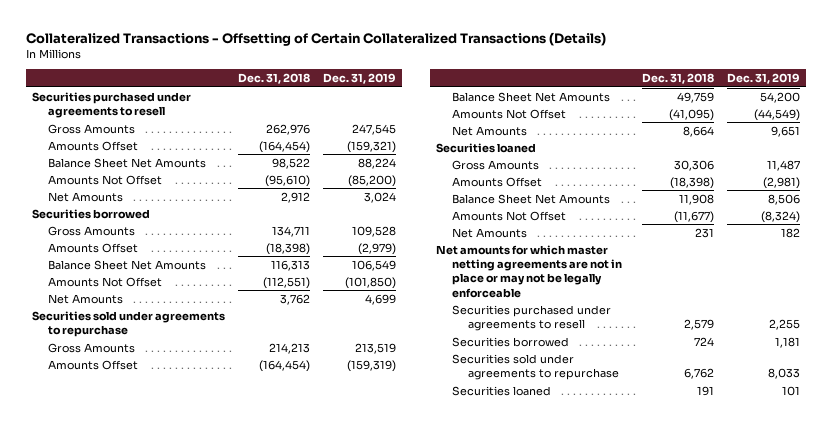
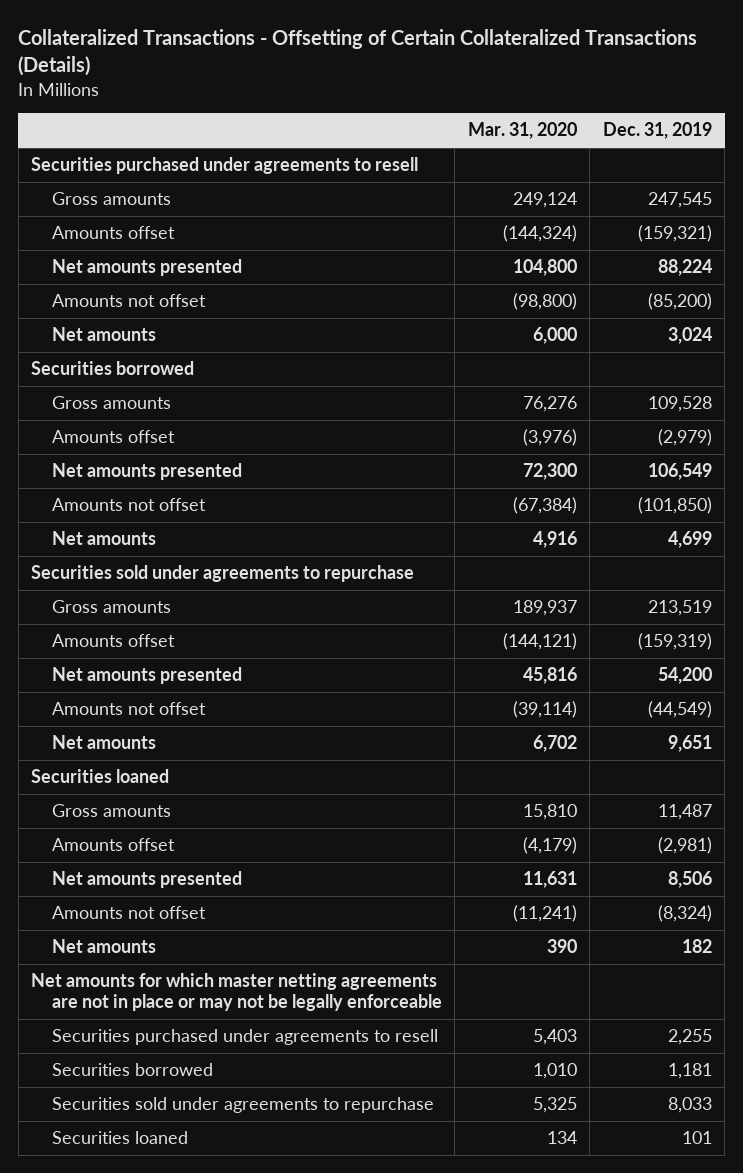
[237,73,310,85] Dec. 31, 2018 -> none
none -> [467,122,577,140] Mar. 31, 2020
[48,123,136,134] Gross Amounts -> [51,192,171,206] Gross amounts
[48,140,139,151] Amounts Offset -> [51,226,175,240] Amounts offset
[48,157,207,168] Balance Sheet Net Amounts -> [51,259,242,277] Net amounts presented
[48,174,163,185] Amounts Not Offset -> [51,294,206,308] Amounts not offset
[48,191,124,202] Net Amounts -> [51,327,156,342] Net amounts
[48,225,136,236] Gross Amounts -> [51,396,171,410] Gross amounts
[48,242,139,253] Amounts Offset -> [51,430,175,444] Amounts offset
[48,259,207,270] Balance Sheet Net Amounts -> [51,463,242,481] Net amounts presented
[48,276,163,287] Amounts Not Offset -> [51,498,206,512] Amounts not offset
[48,293,124,304] Net Amounts -> [51,531,156,546] Net amounts
[48,342,136,353] Gross Amounts -> [51,600,171,614] Gross amounts
[48,359,139,370] Amounts Offset -> [51,634,175,648] Amounts offset
[452,91,611,102] Balance Sheet Net Amounts -> [51,667,242,685] Net amounts presented
[452,108,567,119] Amounts Not Offset -> [51,702,206,716] Amounts not offset
[452,125,528,136] Net Amounts -> [51,735,156,750] Net amounts
[452,159,540,170] Gross Amounts -> [51,804,171,818] Gross amounts
[452,176,543,187] Amounts Offset -> [51,838,175,852] Amounts offset
[452,193,611,204] Balance Sheet Net Amounts -> [51,871,242,889] Net amounts presented
[452,210,567,221] Amounts Not Offset -> [51,906,206,920] Amounts not offset
[452,227,528,238] Net Amounts -> [51,939,156,954] Net amounts

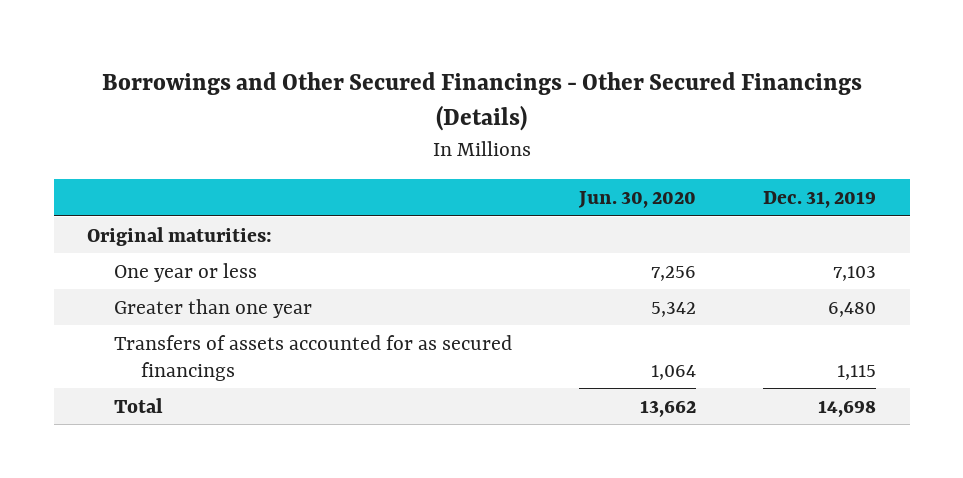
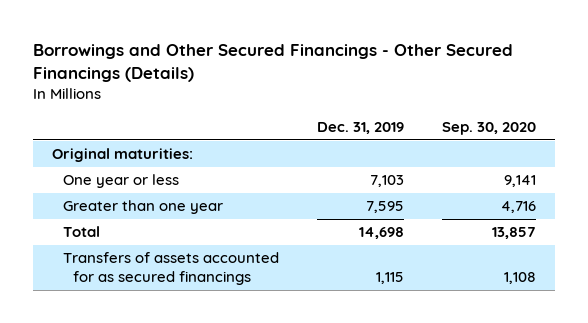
[578,191,697,209] Jun. 30, 2020 -> none
none -> [442,122,537,136] Sep. 30, 2020
[828,301,877,317] 6,480 -> [365,201,404,214] 7,595
[114,334,513,381] Transfers of assets accounted for as secured financings -> [62,252,279,286] Transfers of assets accounted for as secured financings

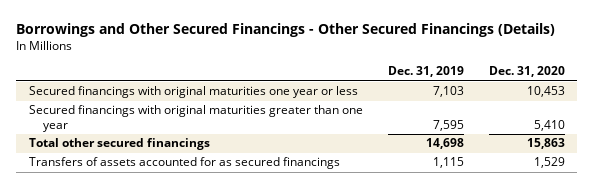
[442,122,537,136] Sep. 30, 2020 -> none
none -> [488,66,565,78] Dec. 31, 2020
[52,148,194,163] Original maturities: -> none
[62,174,179,189] One year or less -> [28,86,358,99] Secured financings with original maturities one year or less
[62,200,223,215] Greater than one year -> [28,105,363,133] Secured financings with original maturities greater than one year
[62,226,100,238] Total -> [28,138,210,151] Total other secured financings

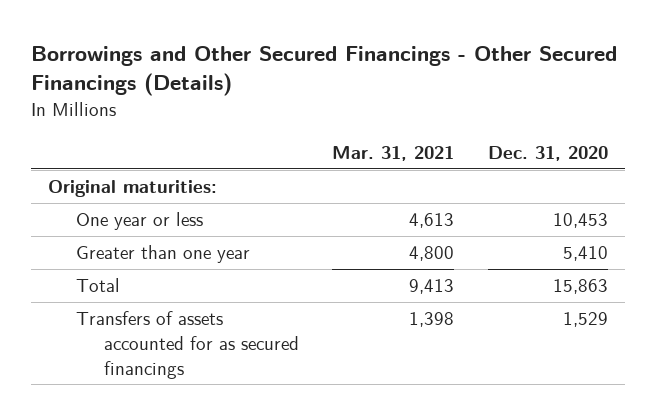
[387,66,464,78] Dec. 31, 2019 -> none
none -> [332,145,455,161] Mar. 31, 2021
none -> [47,180,217,198] Original maturities:
[28,86,358,99] Secured financings with original maturities one year or less -> [75,212,203,231] One year or less
[28,105,363,133] Secured financings with original maturities greater than one year -> [75,245,250,264] Greater than one year
[28,138,210,151] Total other secured financings -> [75,278,120,293] Total

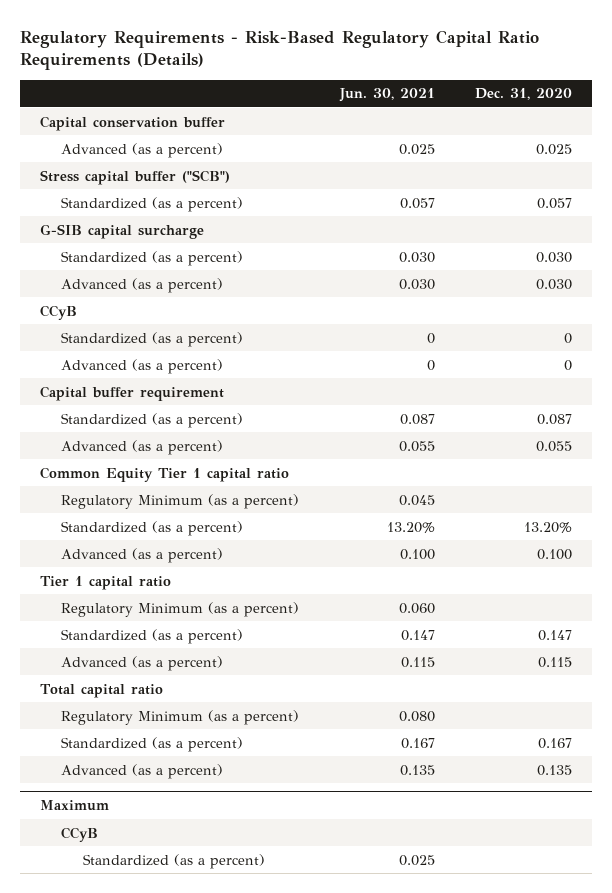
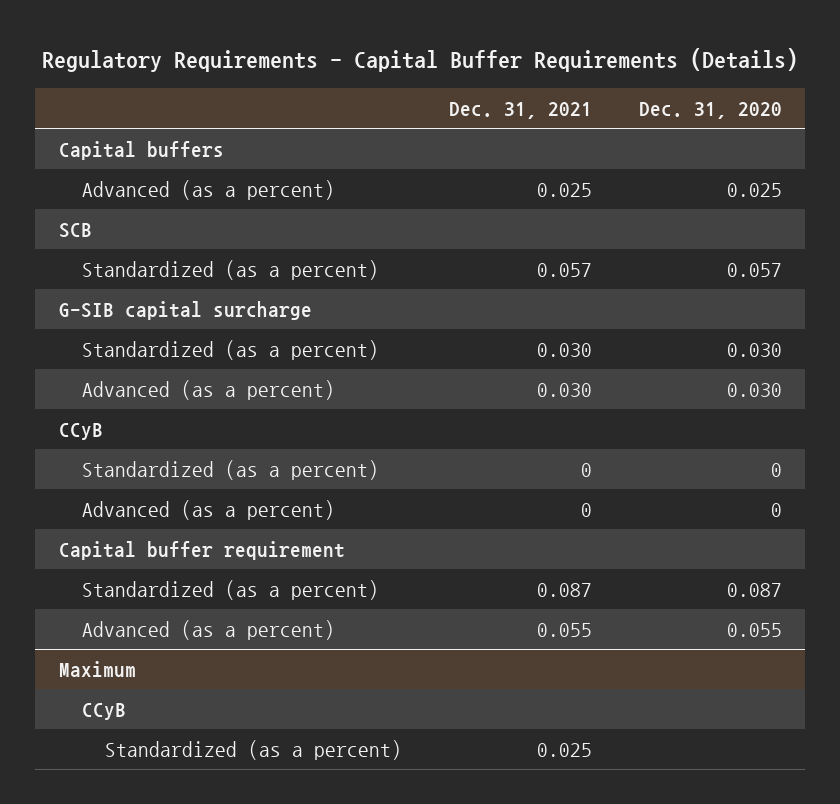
[19,29,539,71] Regulatory Requirements - Risk-Based Regulatory Capital Ratio Requirements (Details) -> [42,48,799,73] Regulatory Requirements - Capital Buffer Requirements (Details)
[338,88,435,103] Jun. 30, 2021 -> none
none -> [449,101,593,119] Dec. 31, 2021
[40,115,226,131] Capital conservation buffer -> [58,140,224,160] Capital buffers
[40,169,231,185] Stress capital buffer ("SCB") -> [58,222,92,238] SCB
[40,466,290,482] Common Equity Tier 1 capital ratio -> none
[61,493,300,509] Regulatory Minimum (as a percent) -> none
[61,520,244,536] Standardized (as a percent) -> none
[61,547,224,563] Advanced (as a percent) -> none
[40,575,172,590] Tier 1 capital ratio -> none
[61,601,300,617] Regulatory Minimum (as a percent) -> none
[61,628,244,644] Standardized (as a percent) -> none
[61,655,224,671] Advanced (as a percent) -> none
[40,683,164,698] Total capital ratio -> none
[61,709,300,725] Regulatory Minimum (as a percent) -> none
[61,736,244,752] Standardized (as a percent) -> none
[61,763,224,779] Advanced (as a percent) -> none

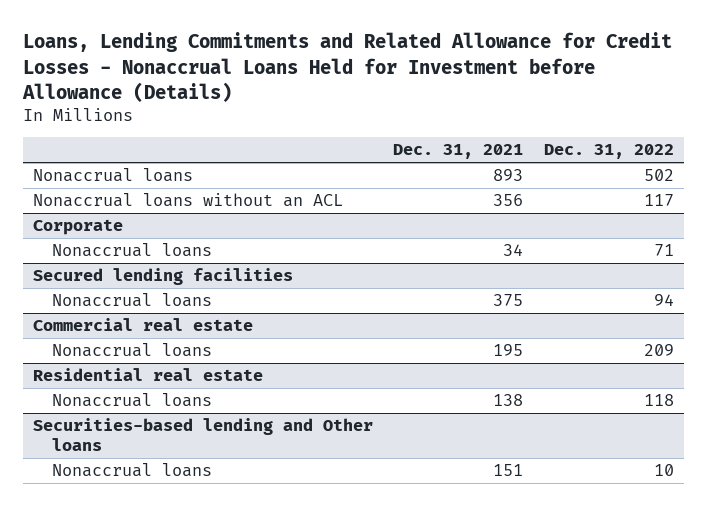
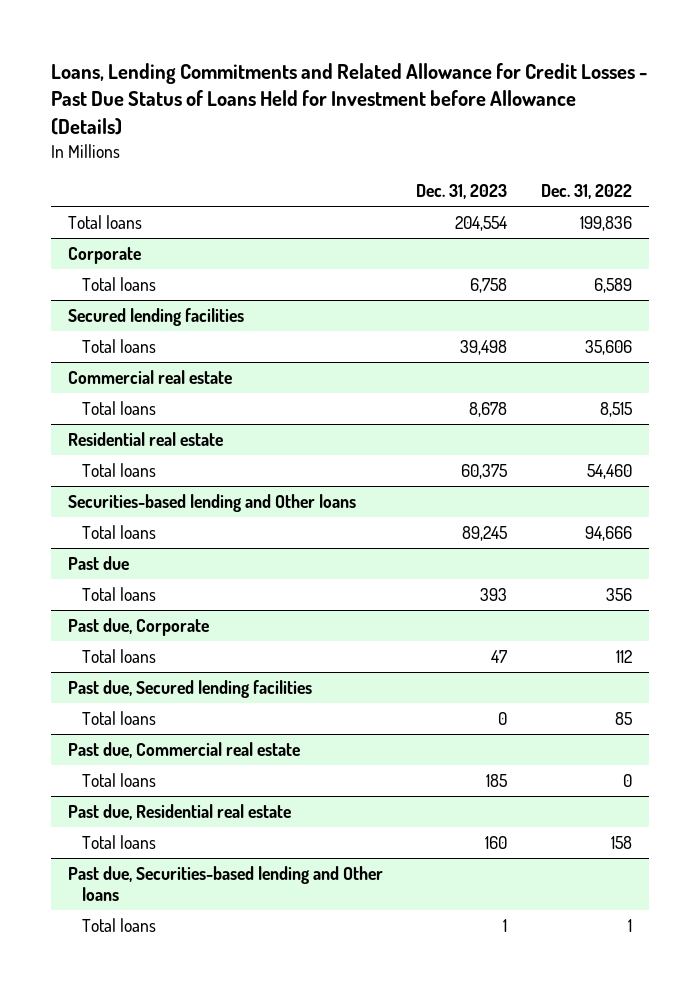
[22,32,673,102] Loans, Lending Commitments and Related Allowance for Credit Losses - Nonaccrual Loans Held for Investment before Allowance (Details) -> [51,62,648,135] Loans, Lending Commitments and Related Allowance for Credit Losses - Past Due Status of Loans Held for Investment before Allowance (Details)
[393,144,524,160] Dec. 31, 2021 -> none
none -> [416,184,508,200] Dec. 31, 2023
[33,168,194,183] Nonaccrual loans -> none
[33,193,344,208] Nonaccrual loans without an ACL -> none
none -> [68,214,143,229] Total loans
[51,243,212,258] Nonaccrual loans -> none
none -> [82,276,157,291] Total loans
[51,293,212,308] Nonaccrual loans -> none
none -> [82,338,157,353] Total loans
[51,343,212,358] Nonaccrual loans -> none
none -> [82,400,157,415] Total loans
[51,393,212,408] Nonaccrual loans -> none
none -> [82,462,157,477] Total loans
[51,463,212,478] Nonaccrual loans -> none
none -> [82,524,157,539] Total loans
none -> [68,555,130,570] Past due
none -> [82,586,157,601] Total loans
none -> [68,617,210,636] Past due, Corporate
none -> [82,648,157,663] Total loans
none -> [68,679,313,698] Past due, Secured lending facilities
none -> [82,710,157,725] Total loans
none -> [68,741,301,758] Past due, Commercial real estate
none -> [82,772,157,787] Total loans
none -> [68,803,292,820] Past due, Residential real estate
none -> [82,834,157,849] Total loans
none -> [68,865,384,902] Past due, Securities-based lending and Other loans
none -> [82,917,157,932] Total loans

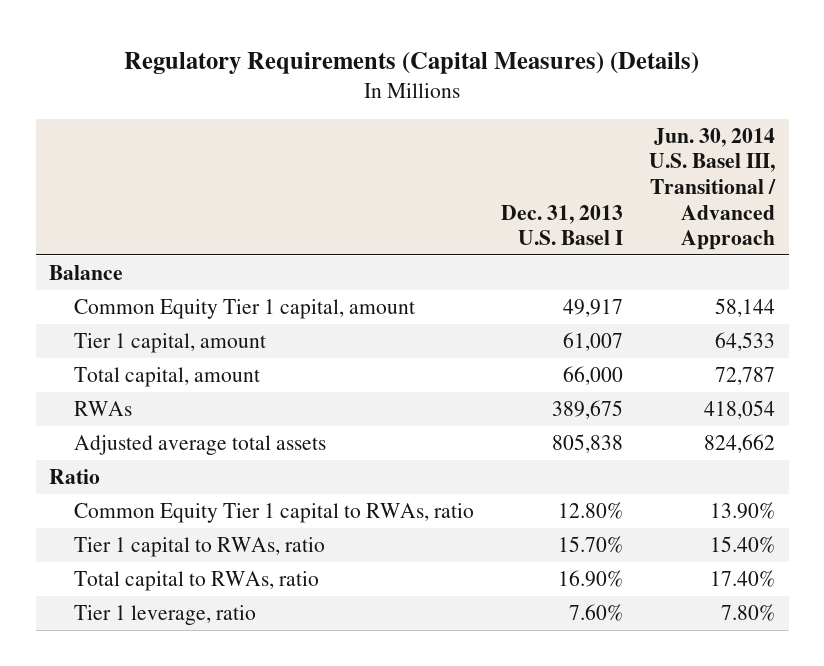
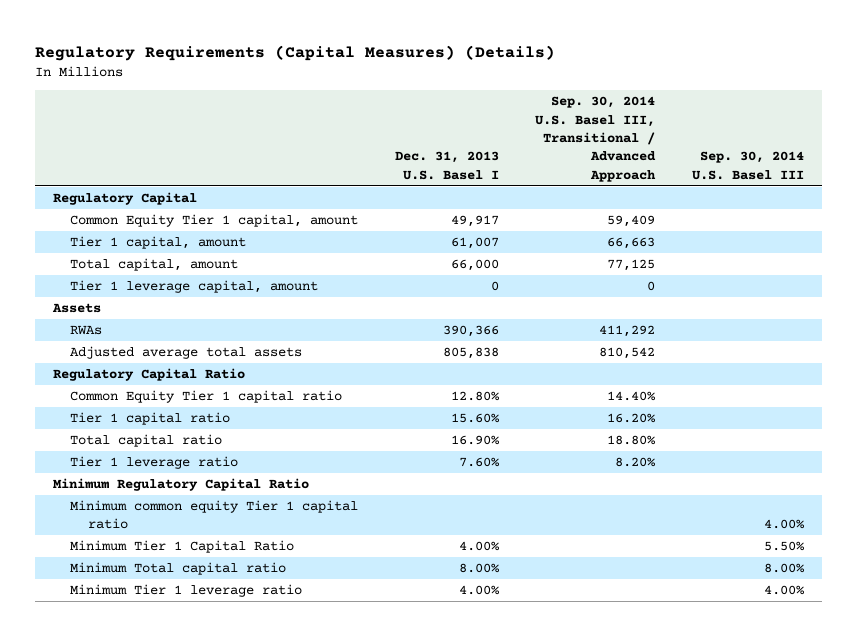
[649,127,777,251] Jun. 30, 2014 U.S. Basel III, Transitional / Advanced Approach -> none
none -> [535,96,657,182] Sep. 30, 2014 U.S. Basel III, Transitional / Advanced Approach
none -> [691,151,804,180] Sep. 30, 2014 U.S. Basel III
[48,264,123,280] Balance -> [53,192,198,206] Regulatory Capital
none -> [70,280,319,294] Tier 1 leverage capital, amount
none -> [52,303,102,314] Assets
[551,399,623,419] 389,675 -> [442,325,499,338] 390,366
[48,468,100,484] Ratio -> [53,368,246,382] Regulatory Capital Ratio
[74,502,475,523] Common Equity Tier 1 capital to RWAs, ratio -> [70,390,343,404] Common Equity Tier 1 capital ratio
[74,536,326,557] Tier 1 capital to RWAs, ratio -> [70,412,231,426] Tier 1 capital ratio
[557,535,623,553] 15.70% -> [450,413,500,424] 15.60%
[74,570,320,591] Total capital to RWAs, ratio -> [70,434,223,448] Total capital ratio
[74,604,257,625] Tier 1 leverage, ratio -> [70,456,239,470] Tier 1 leverage ratio
none -> [53,478,310,492] Minimum Regulatory Capital Ratio
none -> [70,500,359,530] Minimum common equity Tier 1 capital ratio
none -> [70,540,295,554] Minimum Tier 1 Capital Ratio
none -> [70,562,287,576] Minimum Total capital ratio
none -> [70,584,303,598] Minimum Tier 1 leverage ratio

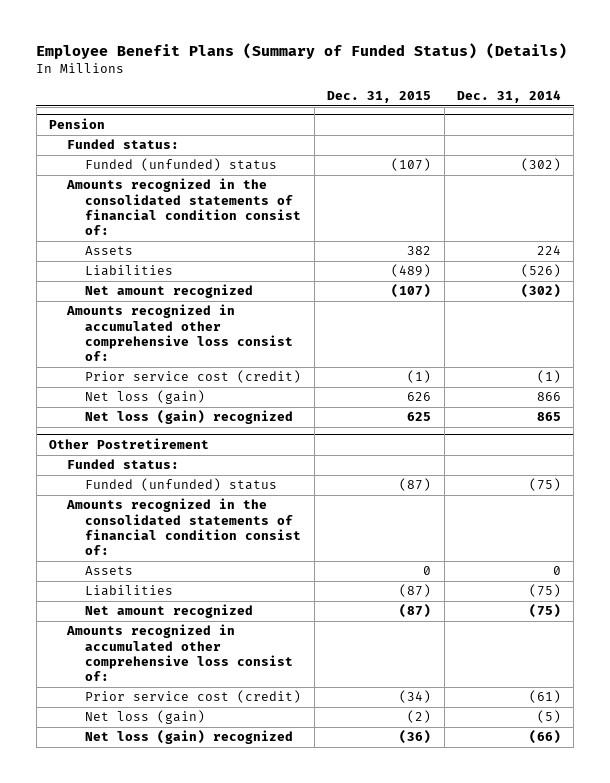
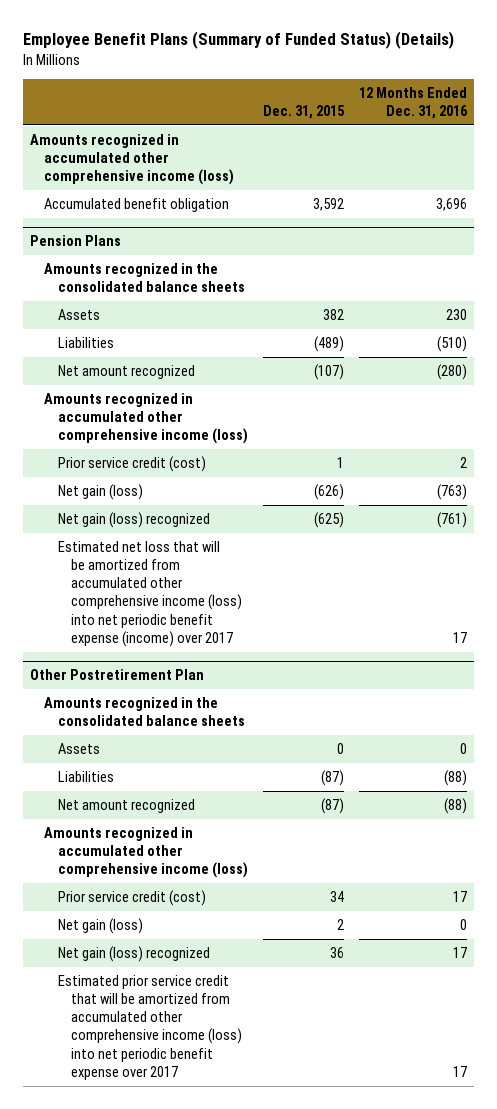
[457,89,562,103] Dec. 31, 2014 -> none
none -> [358,86,468,120] 12 Months Ended Dec. 31, 2016
[67,139,180,150] Funded status: -> none
[85,158,278,172] Funded (unfunded) status -> none
none -> [30,134,235,186] Amounts recognized in accumulated other comprehensive income (loss)
none -> [44,198,230,213] Accumulated benefit obligation
[48,118,105,130] Pension -> [30,235,122,247] Pension Plans
[66,178,302,236] Amounts recognized in the consolidated statements of financial condition consist of: -> [44,263,245,293] Amounts recognized in the consolidated balance sheets
[67,459,180,470] Funded status: -> none
[85,478,278,492] Funded (unfunded) status -> none
[66,304,294,362] Amounts recognized in accumulated other comprehensive loss consist of: -> [44,393,248,445] Amounts recognized in accumulated other comprehensive income (loss)
[85,370,302,384] Prior service cost (credit) -> [57,456,206,473] Prior service credit (cost)
[407,370,432,384] (1) -> [336,457,344,469] 1
[85,390,206,405] Net loss (gain) -> [57,484,143,501] Net gain (loss)
[407,392,432,402] 626 -> [313,484,344,501] (626)
[85,410,294,425] Net loss (gain) recognized -> [57,512,210,529] Net gain (loss) recognized
[407,412,432,422] 625 -> [313,512,344,529] (625)
none -> [57,541,243,647] Estimated net loss that will be amortized from accumulated other comprehensive income (loss) into net periodic benefit expense (income) over 2017
[48,438,209,450] Other Postretirement -> [30,669,205,681] Other Postretirement Plan
[66,498,302,556] Amounts recognized in the consolidated statements of financial condition consist of: -> [44,697,245,727] Amounts recognized in the consolidated balance sheets
[66,624,294,682] Amounts recognized in accumulated other comprehensive loss consist of: -> [44,827,248,879] Amounts recognized in accumulated other comprehensive income (loss)
[85,690,302,704] Prior service cost (credit) -> [57,890,206,907] Prior service credit (cost)
[399,690,432,704] (34) -> [329,891,344,903] 34
[85,710,206,725] Net loss (gain) -> [57,918,143,935] Net gain (loss)
[407,710,432,724] (2) -> [336,919,344,931] 2
[85,730,294,745] Net loss (gain) recognized -> [57,946,210,963] Net gain (loss) recognized
[399,730,432,745] (36) -> [329,947,344,959] 36
none -> [57,975,243,1080] Estimated prior service credit that will be amortized from accumulated other comprehensive income (loss) into net periodic benefit expense over 2017

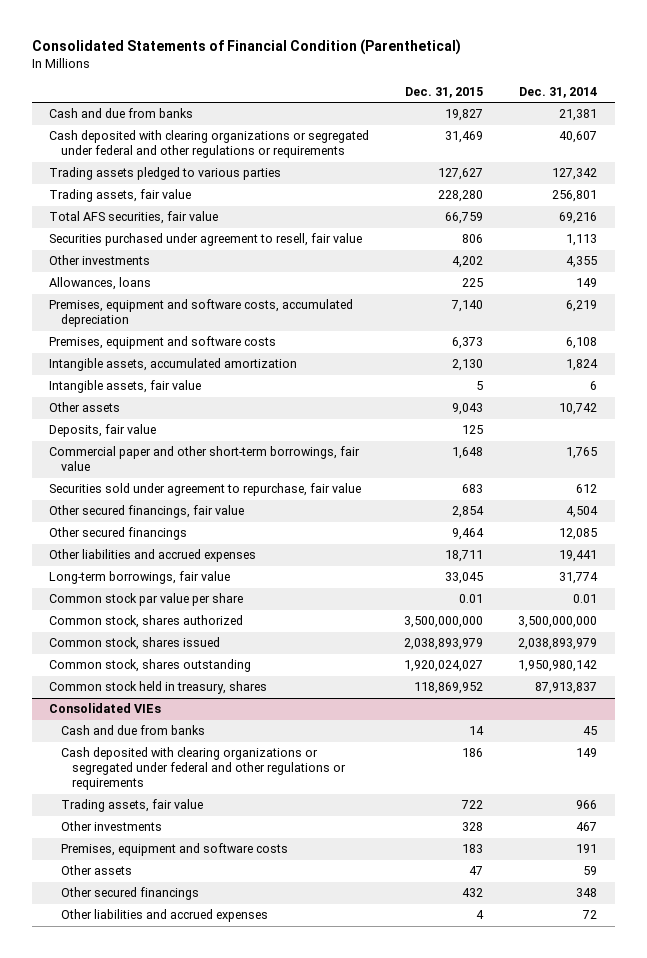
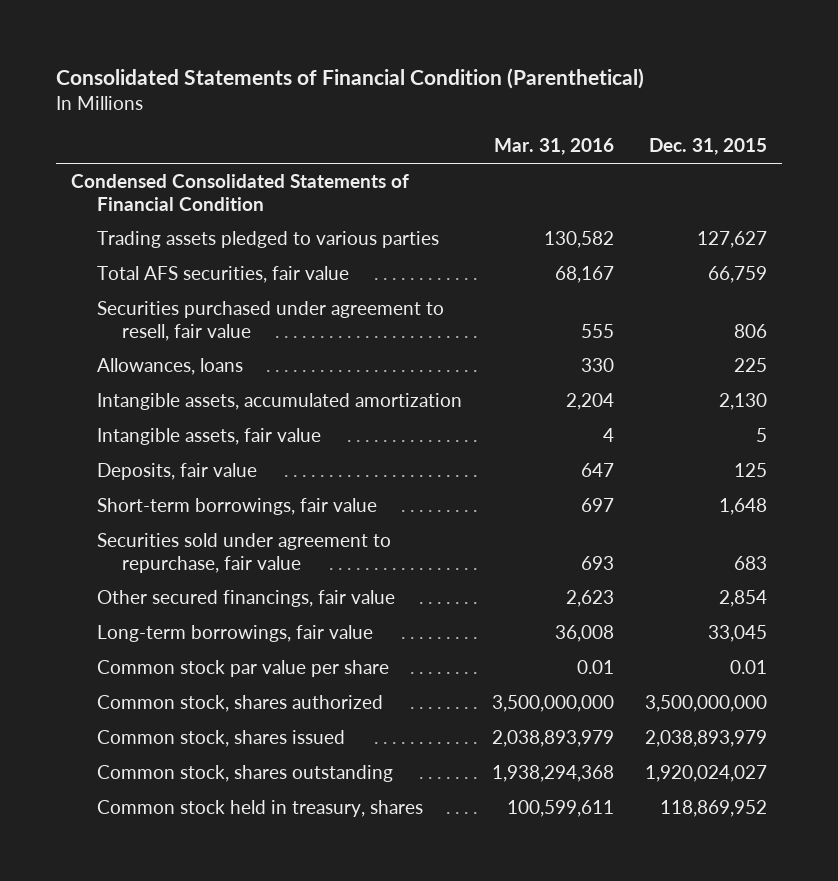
[519,86,598,98] Dec. 31, 2014 -> none
none -> [494,138,615,156] Mar. 31, 2016
[49,108,194,119] Cash and due from banks -> none
[49,130,370,159] Cash deposited with clearing organizations or segregated under federal and other regulations or requirements -> none
none -> [71,174,410,211] Condensed Consolidated Statements of Financial Condition
[49,189,192,203] Trading assets, fair value -> none
[49,255,151,266] Other investments -> none
[49,299,354,328] Premises, equipment and software costs, accumulated depreciation -> none
[49,336,277,350] Premises, equipment and software costs -> none
[49,402,121,413] Other assets -> none
[49,446,361,472] Commercial paper and other short-term borrowings, fair value -> [96,498,377,516] Short-term borrowings, fair value
[49,527,188,541] Other secured financings -> none
[49,549,257,563] Other liabilities and accrued expenses -> none
[49,703,162,714] Consolidated VIEs -> none
[60,725,205,736] Cash and due from banks -> none
[60,747,346,790] Cash deposited with clearing organizations or segregated under federal and other regulations or requirements -> none
[60,799,203,813] Trading assets, fair value -> none
[60,821,162,832] Other investments -> none
[60,843,288,857] Premises, equipment and software costs -> none
[60,865,132,876] Other assets -> none
[60,887,199,901] Other secured financings -> none
[60,909,268,923] Other liabilities and accrued expenses -> none

